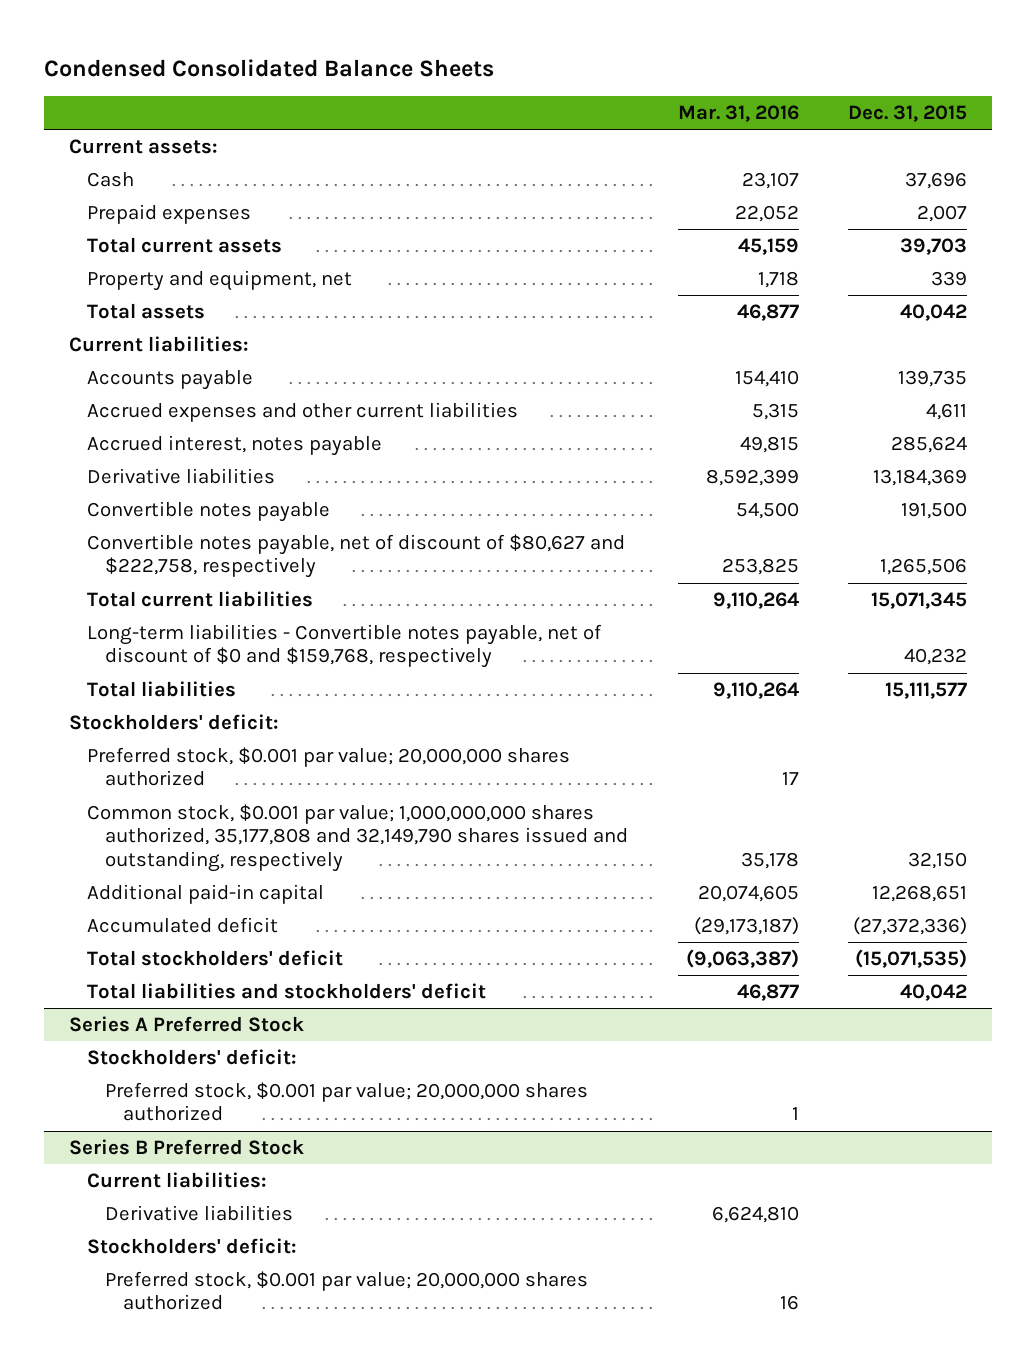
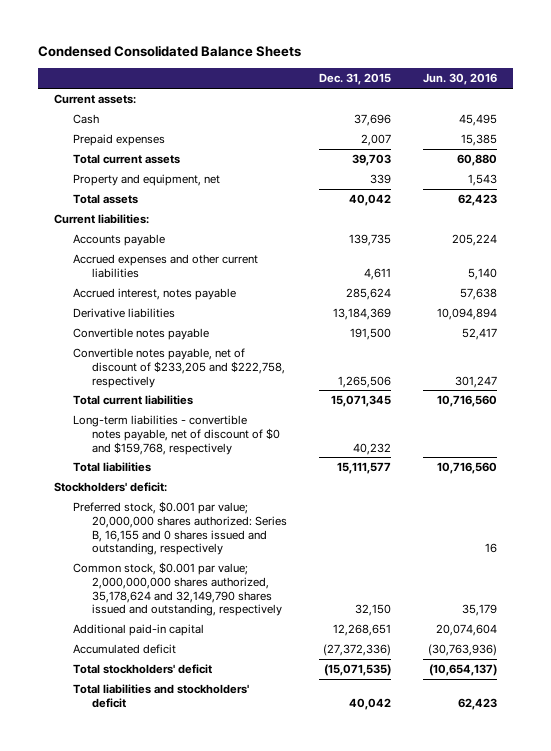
[677,104,799,122] Mar. 31, 2016 -> none
none -> [423,73,498,86] Jun. 30, 2016
[86,534,625,579] Convertible notes payable, net of discount of $80,627 and $222,758, respectively -> [73,348,285,388] Convertible notes payable, net of discount of $233,205 and $222,758, respectively
[86,624,602,669] Long-term liabilities - Convertible notes payable, net of discount of $0 and $159,768, respectively -> [73,415,280,455] Long-term liabilities - convertible notes payable, net of discount of $0 and $159,768, respectively
[86,747,570,787] Preferred stock, $0.001 par value; 20,000,000 shares authorized -> [73,501,287,556] Preferred stock, $0.001 par value; 20,000,000 shares authorized: Series B, 16,155 and 0 shares issued and outstanding, respectively
[86,804,629,872] Common stock, $0.001 par value; 1,000,000,000 shares authorized, 35,177,808 and 32,149,790 shares issued and outstanding, respectively -> [73,562,282,617] Common stock, $0.001 par value; 2,000,000,000 shares authorized, 35,178,624 and 32,149,790 shares issued and outstanding, respectively
[68,1016,304,1033] Series A Preferred Stock -> none
[86,1049,297,1066] Stockholders' deficit: -> none
[105,1082,589,1122] Preferred stock, $0.001 par value; 20,000,000 shares authorized -> none
[68,1139,304,1156] Series B Preferred Stock -> none
[86,1172,267,1189] Current liabilities: -> none
[105,1205,294,1222] Derivative liabilities -> none
[86,1238,297,1255] Stockholders' deficit: -> none
[105,1271,589,1311] Preferred stock, $0.001 par value; 20,000,000 shares authorized -> none

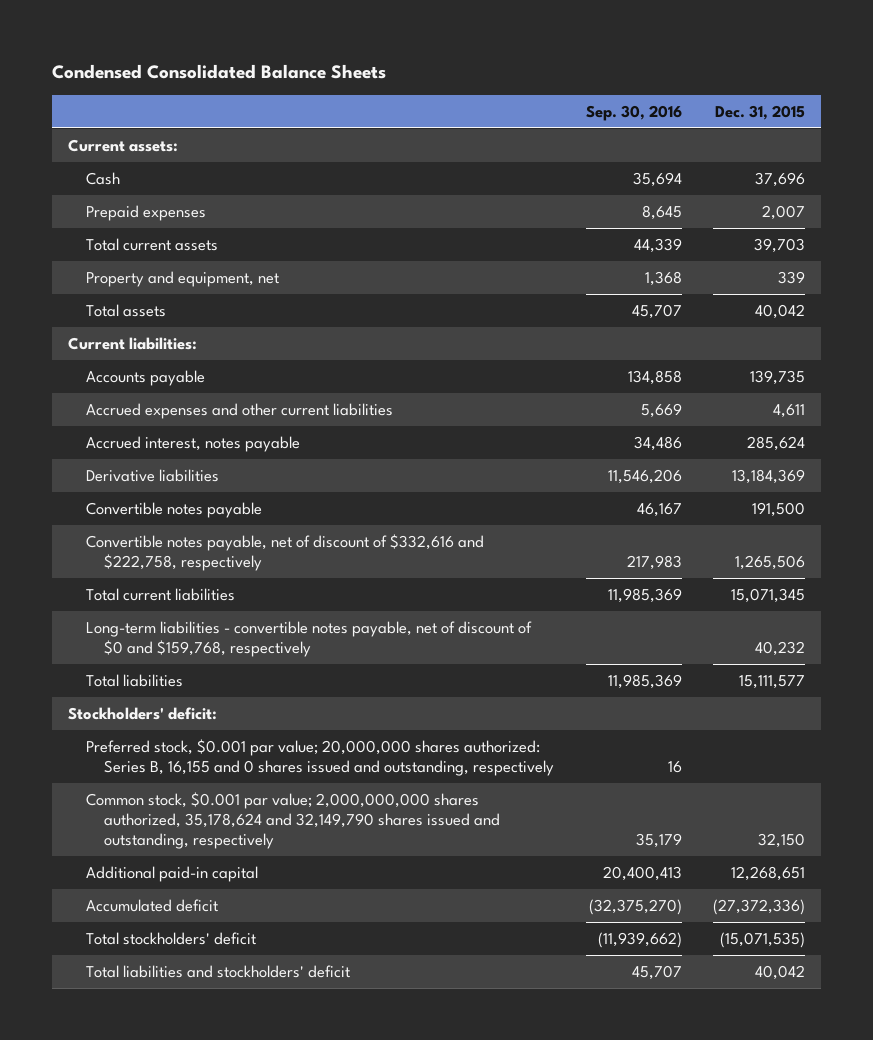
[423,73,498,86] Jun. 30, 2016 -> none
none -> [585,104,682,121] Sep. 30, 2016
[73,348,285,388] Convertible notes payable, net of discount of $233,205 and $222,758, respectively -> [85,534,484,572] Convertible notes payable, net of discount of $332,616 and $222,758, respectively

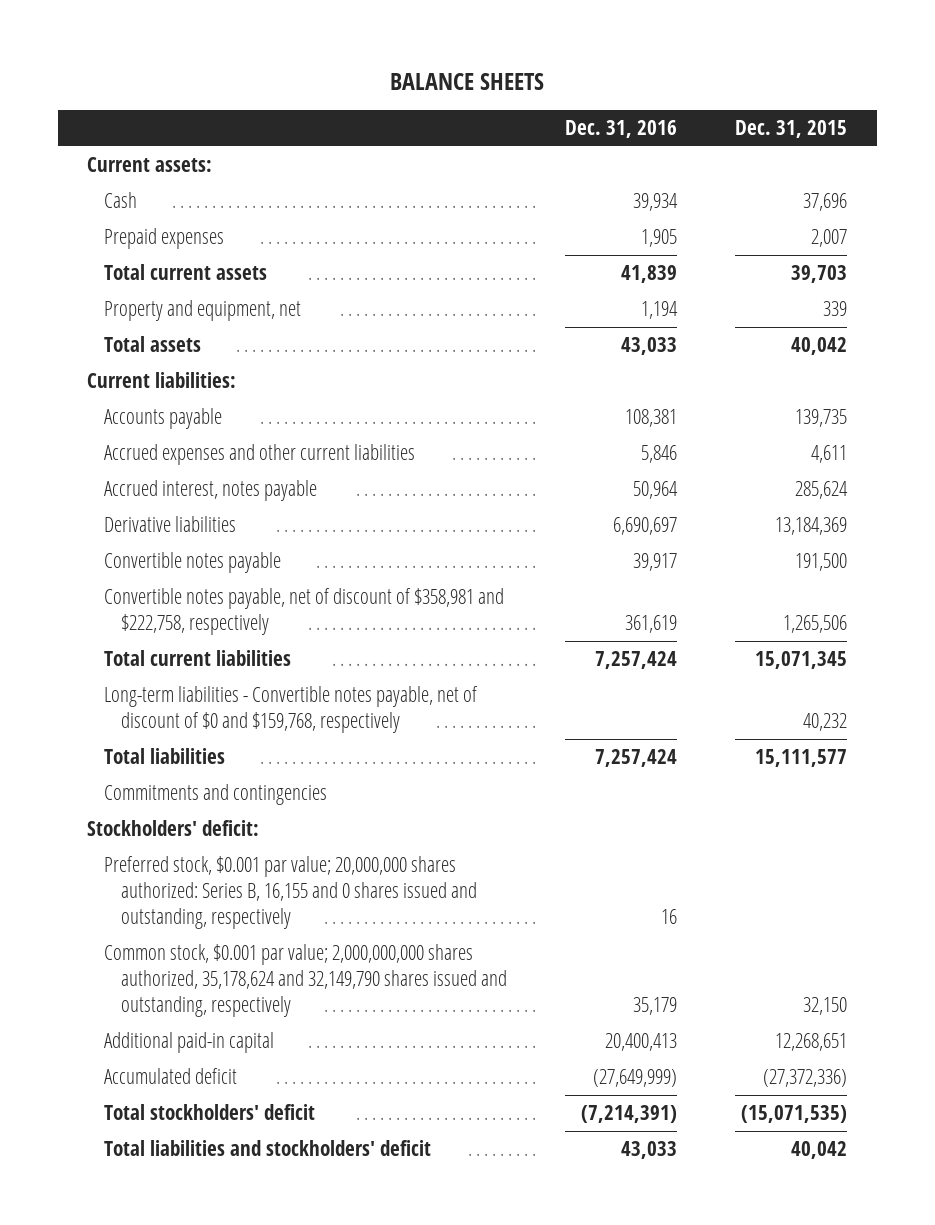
[52,63,387,79] Condensed Consolidated Balance Sheets -> [390,72,545,90] BALANCE SHEETS
[585,104,682,121] Sep. 30, 2016 -> none
none -> [565,120,678,139] Dec. 31, 2016
[85,534,484,572] Convertible notes payable, net of discount of $332,616 and $222,758, respectively -> [103,588,504,636] Convertible notes payable, net of discount of $358,981 and $222,758, respectively
[85,621,532,658] Long-term liabilities - convertible notes payable, net of discount of $0 and $159,768, respectively -> [103,686,478,734] Long-term liabilities - Convertible notes payable, net of discount of $0 and $159,768, respectively
none -> [103,784,327,806] Commitments and contingencies

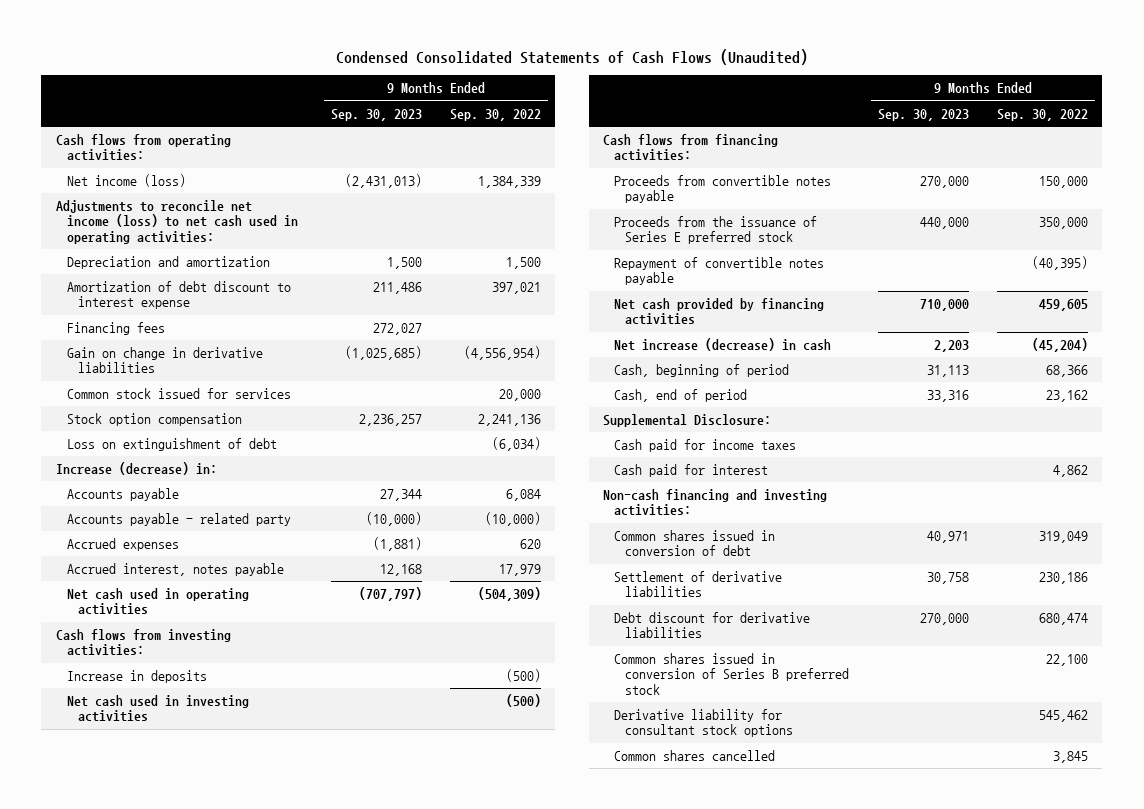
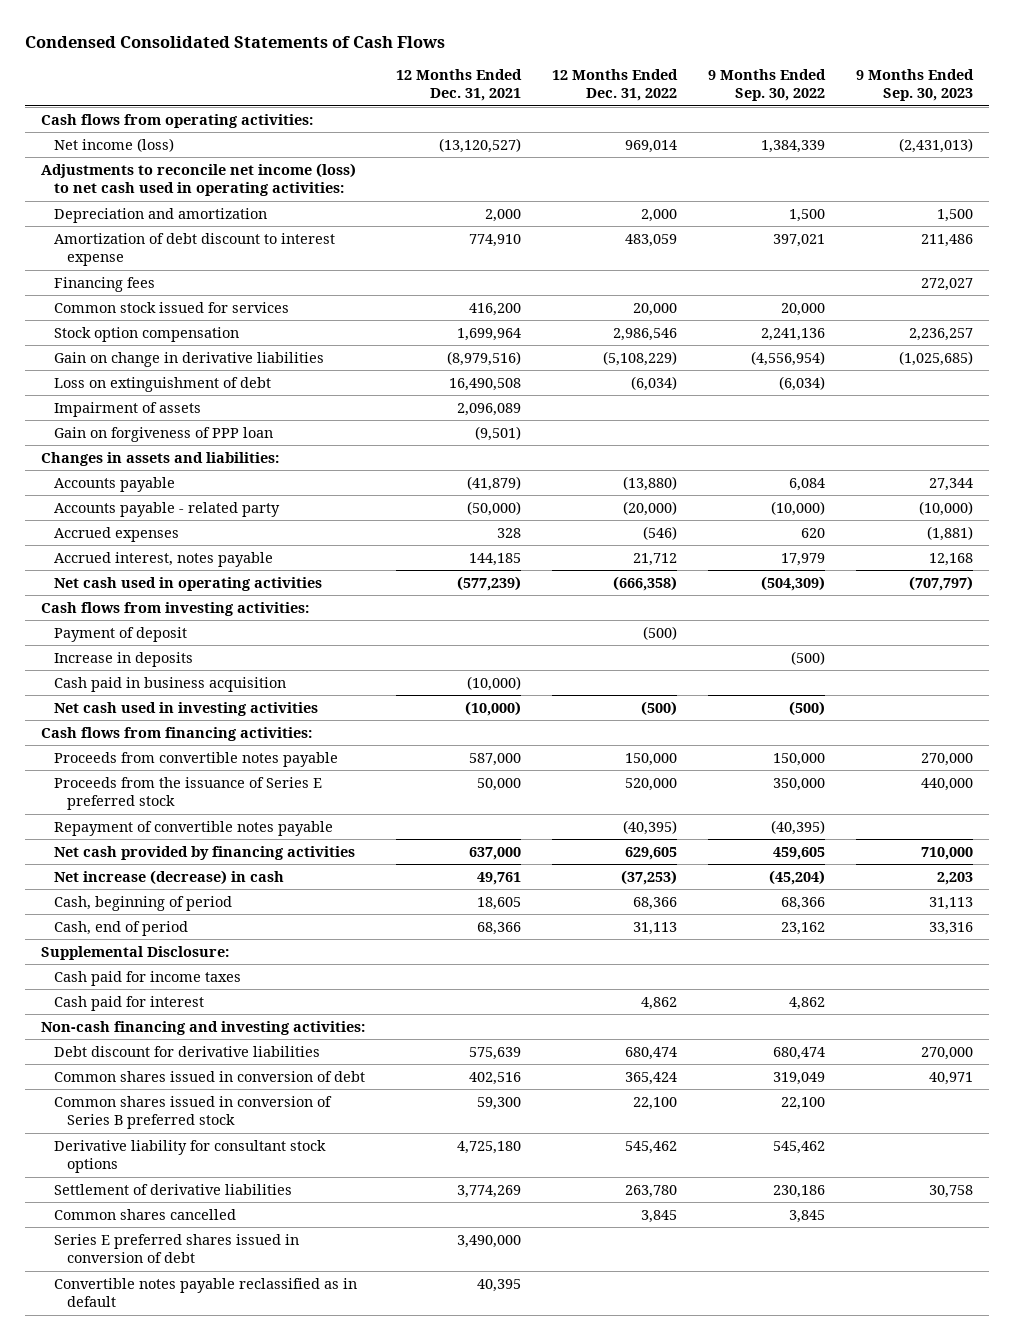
[335,49,808,66] Condensed Consolidated Statements of Cash Flows (Unaudited) -> [25,35,446,48] Condensed Consolidated Statements of Cash Flows
none -> [395,68,522,102] 12 Months Ended Dec. 31, 2021
none -> [552,68,679,102] 12 Months Ended Dec. 31, 2022
[66,346,263,374] Gain on change in derivative liabilities -> [53,351,324,367] Gain on change in derivative liabilities
[55,461,217,475] Increase (decrease) in: -> none
none -> [53,401,201,417] Impairment of assets
none -> [53,426,273,442] Gain on forgiveness of PPP loan
none -> [40,451,279,466] Changes in assets and liabilities:
none -> [53,626,187,642] Payment of deposit
none -> [53,676,286,692] Cash paid in business acquisition
[614,529,776,557] Common shares issued in conversion of debt -> [53,1070,365,1082] Common shares issued in conversion of debt
[614,570,783,598] Settlement of derivative liabilities -> [53,1183,292,1195] Settlement of derivative liabilities
none -> [53,1233,299,1264] Series E preferred shares issued in conversion of debt
none -> [53,1277,357,1308] Convertible notes payable reclassified as in default

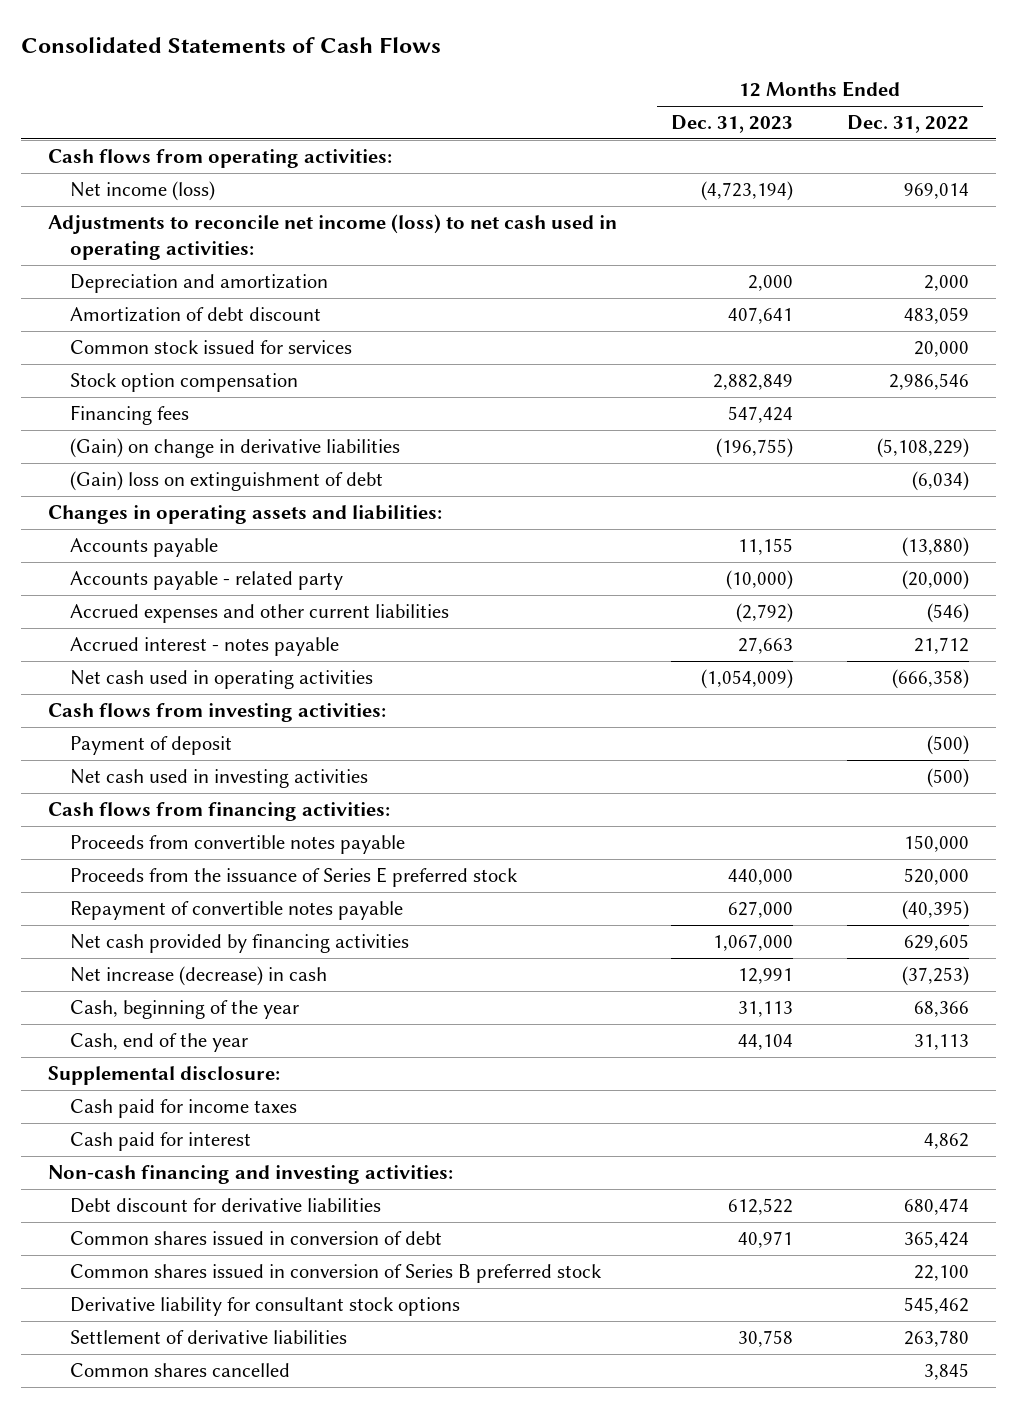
[25,35,446,48] Condensed Consolidated Statements of Cash Flows -> [20,36,441,53] Consolidated Statements of Cash Flows
[395,68,522,102] 12 Months Ended Dec. 31, 2021 -> none
[708,68,827,102] 9 Months Ended Sep. 30, 2022 -> none
[856,68,975,102] 9 Months Ended Sep. 30, 2023 -> none
none -> [670,115,793,134] Dec. 31, 2023
[53,232,335,267] Amortization of debt discount to interest expense -> [69,307,321,323] Amortization of debt discount
[53,401,201,417] Impairment of assets -> none
[53,426,273,442] Gain on forgiveness of PPP loan -> none
[53,276,155,292] Financing fees -> [69,405,189,426] Financing fees
[53,351,324,367] Gain on change in derivative liabilities -> [69,438,400,459] (Gain) on change in derivative liabilities
[53,376,271,392] Loss on extinguishment of debt -> [69,471,383,492] (Gain) loss on extinguishment of debt
[40,451,279,466] Changes in assets and liabilities: -> [47,505,442,525] Changes in operating assets and liabilities:
[53,526,179,542] Accrued expenses -> [69,604,449,624] Accrued expenses and other current liabilities
[53,551,273,567] Accrued interest, notes payable -> [69,637,339,657] Accrued interest - notes payable
[53,651,193,667] Increase in deposits -> none
[53,676,286,692] Cash paid in business acquisition -> none
[53,895,232,911] Cash, beginning of period -> [69,1000,299,1020] Cash, beginning of the year
[53,920,188,936] Cash, end of period -> [69,1033,248,1053] Cash, end of the year
[40,945,229,960] Supplemental Disclosure: -> [47,1066,280,1086] Supplemental disclosure:
[53,1233,299,1264] Series E preferred shares issued in conversion of debt -> none
[53,1277,357,1308] Convertible notes payable reclassified as in default -> none

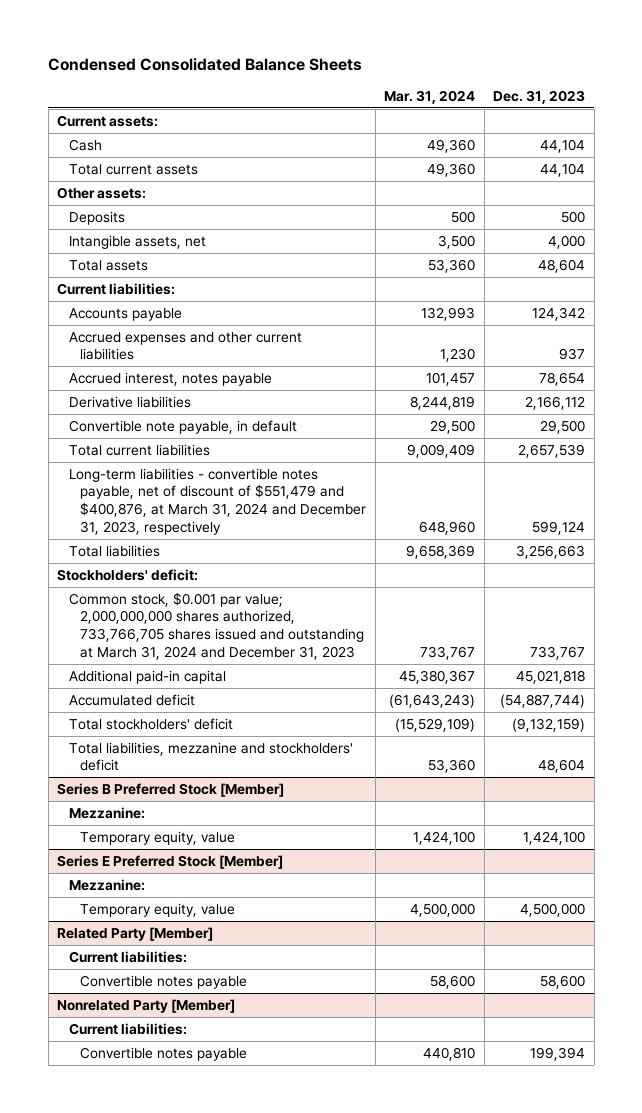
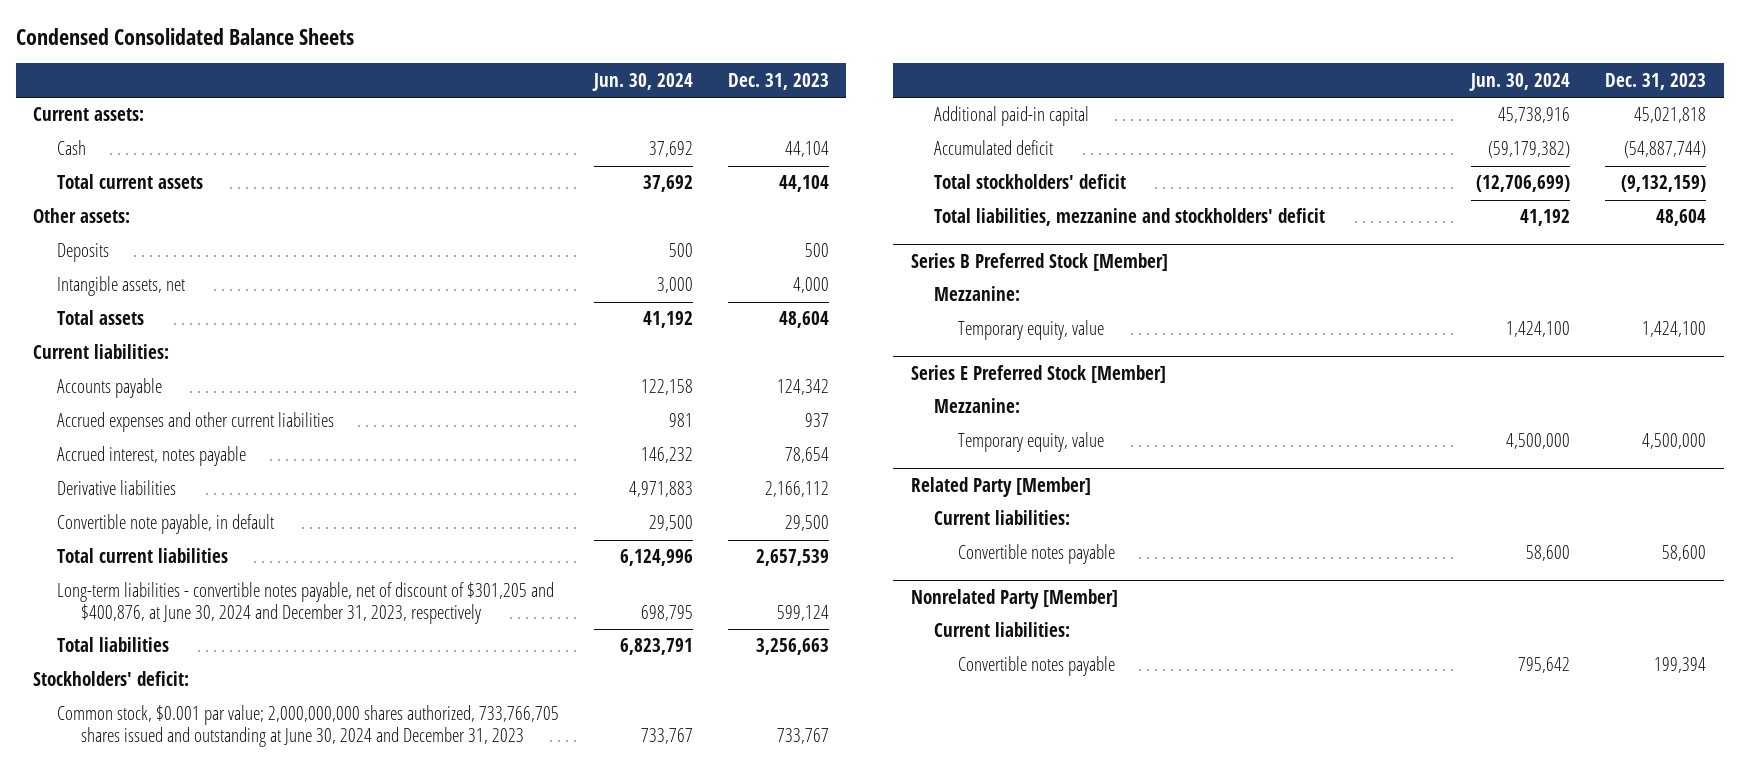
[384,89,476,104] Mar. 31, 2024 -> none
none -> [591,72,693,91] Jun. 30, 2024
[68,467,367,535] Long-term liabilities - convertible notes payable, net of discount of $551,479 and $400,876, at March 31, 2024 and December 31, 2023, respectively -> [57,582,555,624] Long-term liabilities - convertible notes payable, net of discount of $301,205 and $400,876, at June 30, 2024 and December 31, 2023, respectively
[68,591,365,660] Common stock, $0.001 par value; 2,000,000,000 shares authorized, 733,766,705 shares issued and outstanding at March 31, 2024 and December 31, 2023 -> [57,705,560,747] Common stock, $0.001 par value; 2,000,000,000 shares authorized, 733,766,705 shares issued and outstanding at June 30, 2024 and December 31, 2023

